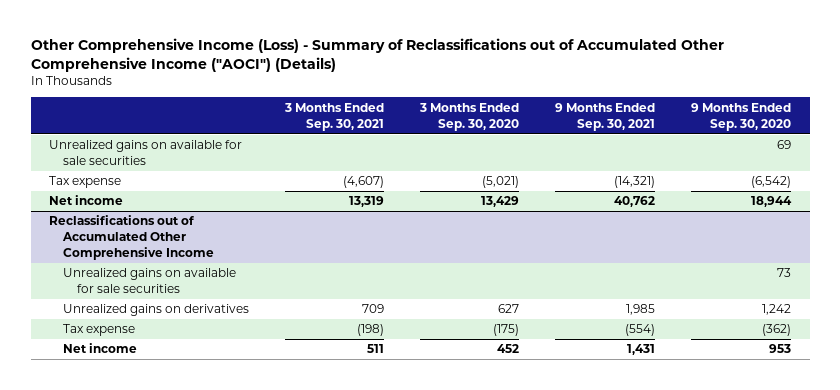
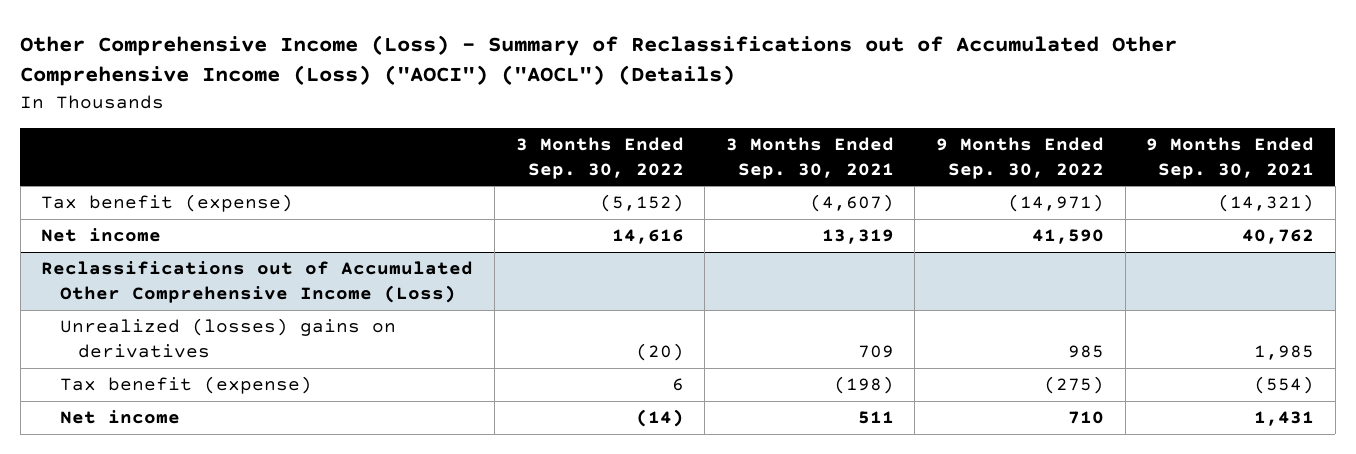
[30,37,724,72] Other Comprehensive Income (Loss) - Summary of Reclassifications out of Accumulated Other Comprehensive Income ("AOCI") (Details) -> [20,34,1178,87] Other Comprehensive Income (Loss) - Summary of Reclassifications out of Accumulated Other Comprehensive Income (Loss) ("AOCI") ("AOCL") (Details)
[419,102,520,131] 3 Months Ended Sep. 30, 2020 -> none
[691,102,792,131] 9 Months Ended Sep. 30, 2020 -> none
none -> [515,136,684,179] 3 Months Ended Sep. 30, 2022
none -> [935,136,1104,179] 9 Months Ended Sep. 30, 2022
[48,140,242,166] Unrealized gains on available for sale securities -> none
[48,176,121,189] Tax expense -> [41,194,294,213] Tax benefit (expense)
[62,268,236,294] Unrealized gains on available for sale securities -> none
[48,215,214,261] Reclassifications out of Accumulated Other Comprehensive Income -> [41,261,474,304] Reclassifications out of Accumulated Other Comprehensive Income (Loss)
[62,304,249,317] Unrealized gains on derivatives -> [59,318,396,359] Unrealized (losses) gains on derivatives
[62,324,135,337] Tax expense -> [59,376,312,395] Tax benefit (expense)

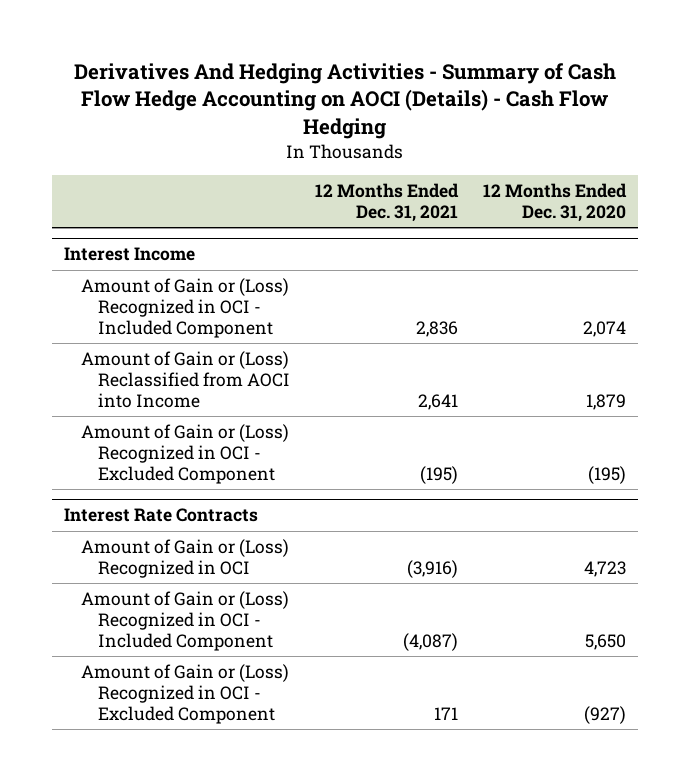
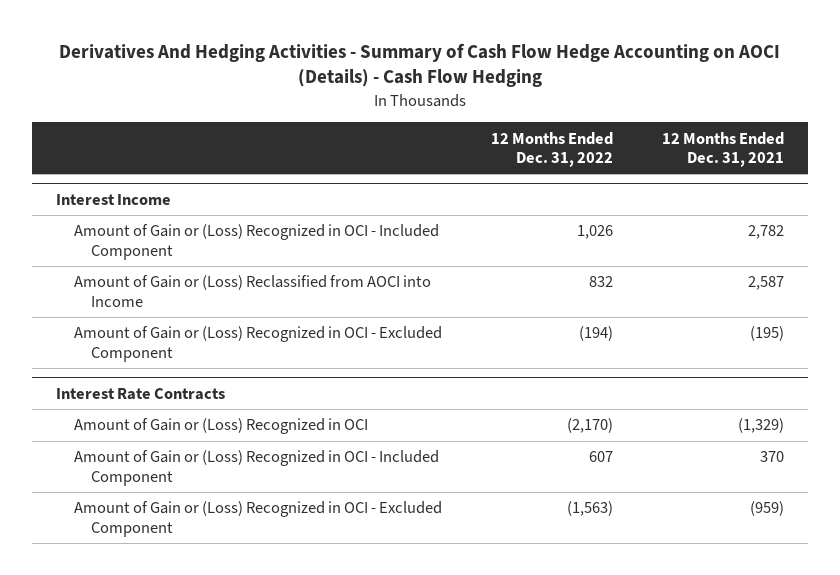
[482,183,627,223] 12 Months Ended Dec. 31, 2020 -> none
none -> [490,131,613,167] 12 Months Ended Dec. 31, 2022
[415,321,458,338] 2,836 -> [747,225,784,240] 2,782
[417,394,458,411] 2,641 -> [747,276,784,291] 2,587
[406,560,458,579] (3,916) -> [737,418,784,434] (1,329)
[402,633,458,652] (4,087) -> [759,451,784,463] 370
[433,707,458,721] 171 -> [749,501,784,517] (959)

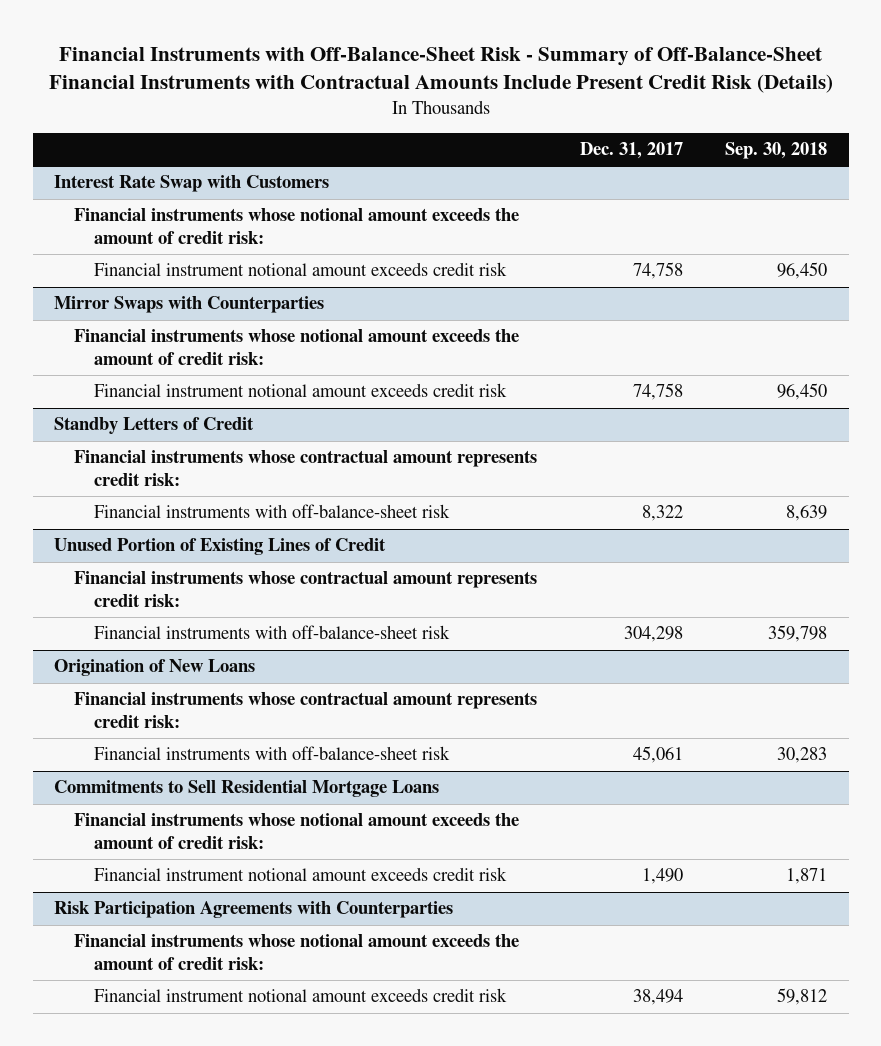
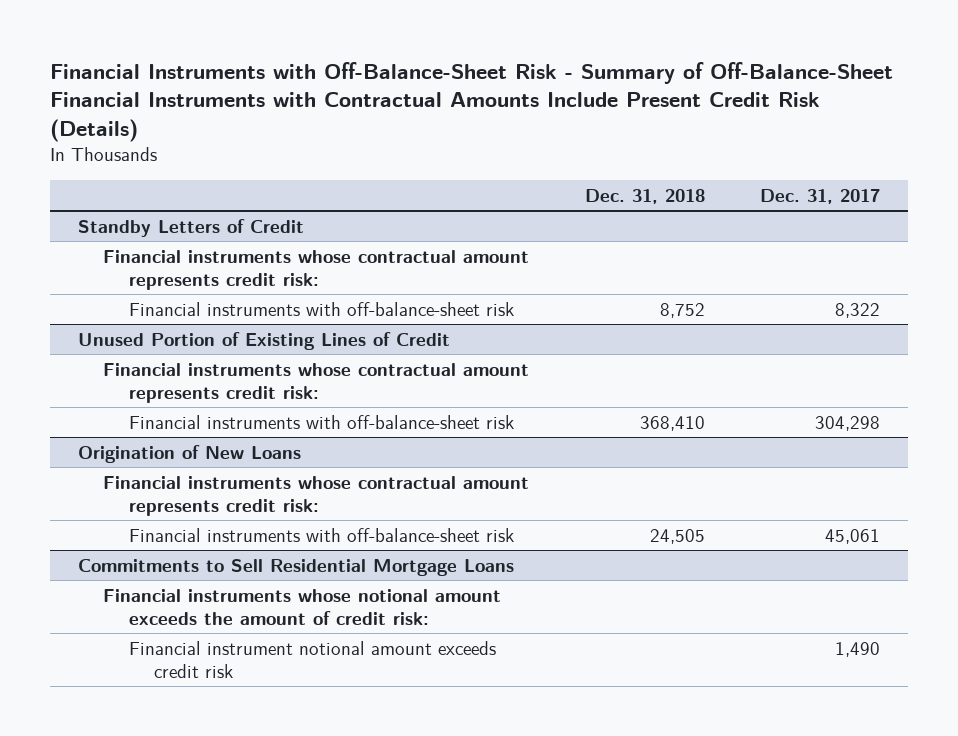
[725,141,828,159] Sep. 30, 2018 -> none
none -> [584,188,705,204] Dec. 31, 2018
[53,175,329,193] Interest Rate Swap with Customers -> none
[74,208,520,245] Financial instruments whose notional amount exceeds the amount of credit risk: -> none
[94,262,508,277] Financial instrument notional amount exceeds credit risk -> none
[53,296,324,314] Mirror Swaps with Counterparties -> none
[74,329,520,366] Financial instruments whose notional amount exceeds the amount of credit risk: -> none
[94,383,508,398] Financial instrument notional amount exceeds credit risk -> none
[53,901,453,919] Risk Participation Agreements with Counterparties -> none
[74,934,520,971] Financial instruments whose notional amount exceeds the amount of credit risk: -> none
[94,988,508,1003] Financial instrument notional amount exceeds credit risk -> none

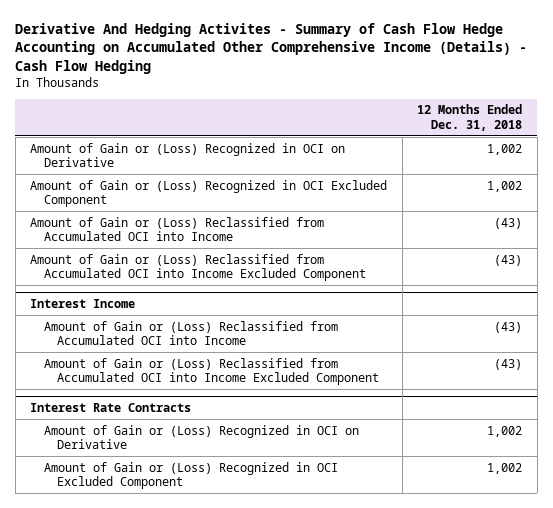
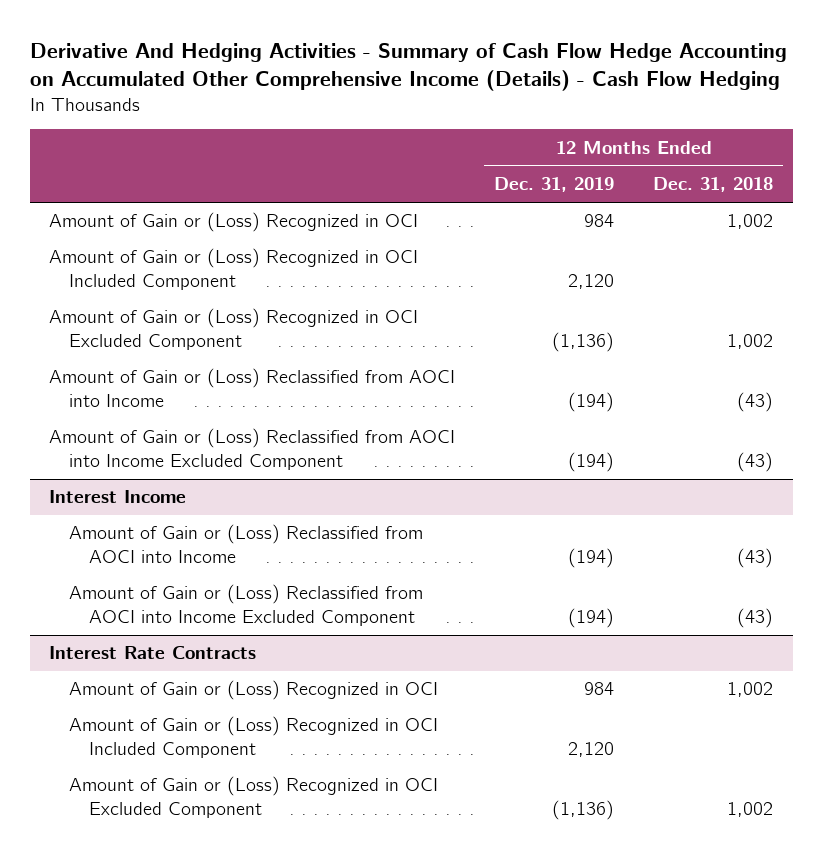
[15,22,528,74] Derivative And Hedging Activites - Summary of Cash Flow Hedge Accounting on Accumulated Other Comprehensive Income (Details) - Cash Flow Hedging -> [29,42,787,92] Derivative And Hedging Activities - Summary of Cash Flow Hedge Accounting on Accumulated Other Comprehensive Income (Details) - Cash Flow Hedging
none -> [494,177,615,193] Dec. 31, 2019
[30,142,346,167] Amount of Gain or (Loss) Recognized in OCI on Derivative -> [49,212,419,233] Amount of Gain or (Loss) Recognized in OCI
none -> [49,248,419,291] Amount of Gain or (Loss) Recognized in OCI Included Component
[30,216,325,241] Amount of Gain or (Loss) Reclassified from Accumulated OCI into Income -> [49,368,456,408] Amount of Gain or (Loss) Reclassified from AOCI into Income
[30,253,366,281] Amount of Gain or (Loss) Reclassified from Accumulated OCI into Income Excluded Component -> [49,428,456,471] Amount of Gain or (Loss) Reclassified from AOCI into Income Excluded Component
[43,320,338,345] Amount of Gain or (Loss) Reclassified from Accumulated OCI into Income -> [69,524,424,564] Amount of Gain or (Loss) Reclassified from AOCI into Income
[43,357,380,385] Amount of Gain or (Loss) Reclassified from Accumulated OCI into Income Excluded Component -> [69,584,424,627] Amount of Gain or (Loss) Reclassified from AOCI into Income Excluded Component
[43,424,359,449] Amount of Gain or (Loss) Recognized in OCI on Derivative -> [69,680,439,701] Amount of Gain or (Loss) Recognized in OCI
none -> [69,716,439,759] Amount of Gain or (Loss) Recognized in OCI Included Component

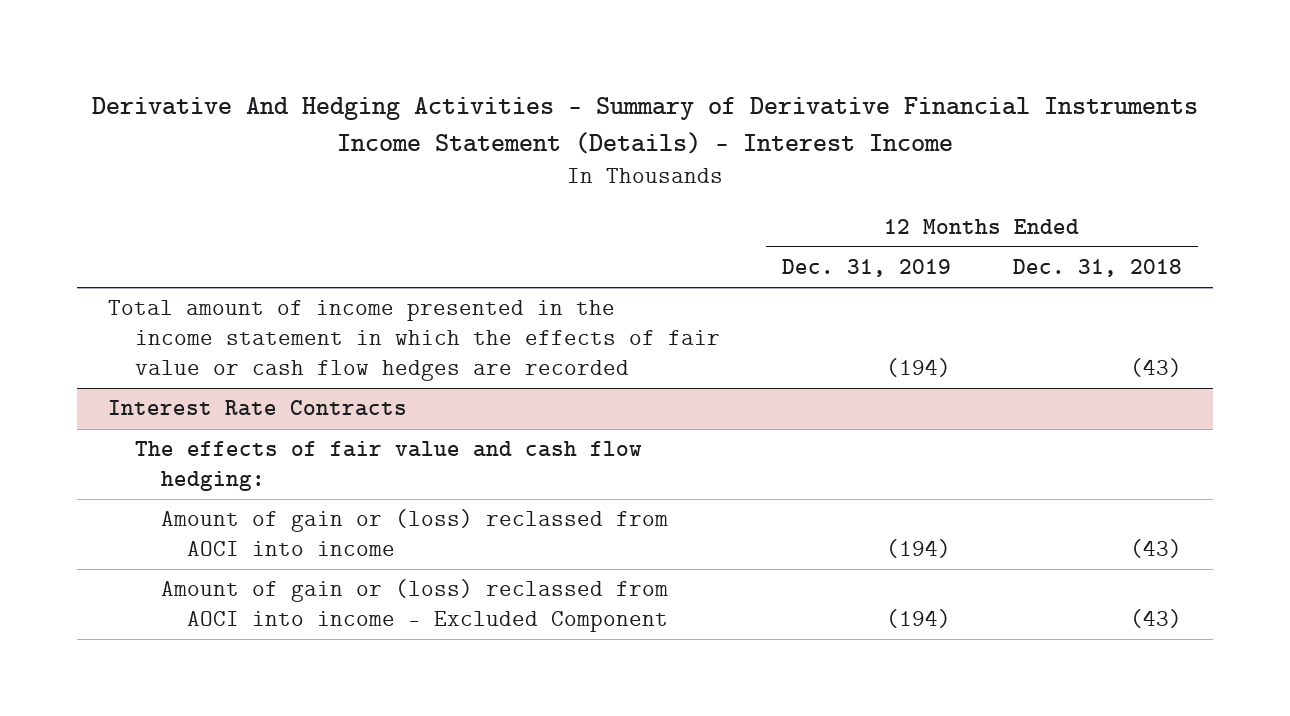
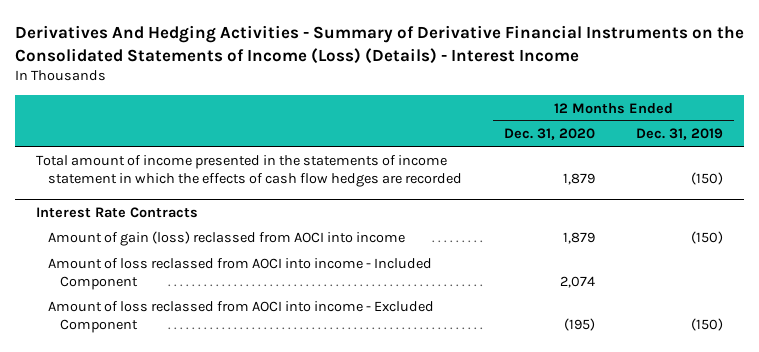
[92,96,1199,154] Derivative And Hedging Activities - Summary of Derivative Financial Instruments Income Statement (Details) - Interest Income -> [15,24,745,64] Derivatives And Hedging Activities - Summary of Derivative Financial Instruments on the Consolidated Statements of Income (Loss) (Details) - Interest Income
[1012,259,1182,278] Dec. 31, 2018 -> none
none -> [503,128,595,141] Dec. 31, 2020
[108,300,720,381] Total amount of income presented in the income statement in which the effects of fair value or cash flow hedges are recorded -> [36,155,463,187] Total amount of income presented in the statements of income statement in which the effects of cash flow hedges are recorded
[885,357,951,377] (194) -> [691,171,724,185] (150)
[134,441,642,492] The effects of fair value and cash flow hedging: -> none
[161,509,669,557] Amount of gain or (loss) reclassed from AOCI into income -> [48,231,406,247] Amount of gain (loss) reclassed from AOCI into income
[885,539,951,559] (194) -> [691,231,724,245] (150)
none -> [48,258,433,290] Amount of loss reclassed from AOCI into income - Included Component
[161,579,669,633] Amount of gain or (loss) reclassed from AOCI into income - Excluded Component -> [48,301,435,333] Amount of loss reclassed from AOCI into income - Excluded Component
[885,609,951,629] (194) -> [691,317,724,331] (150)

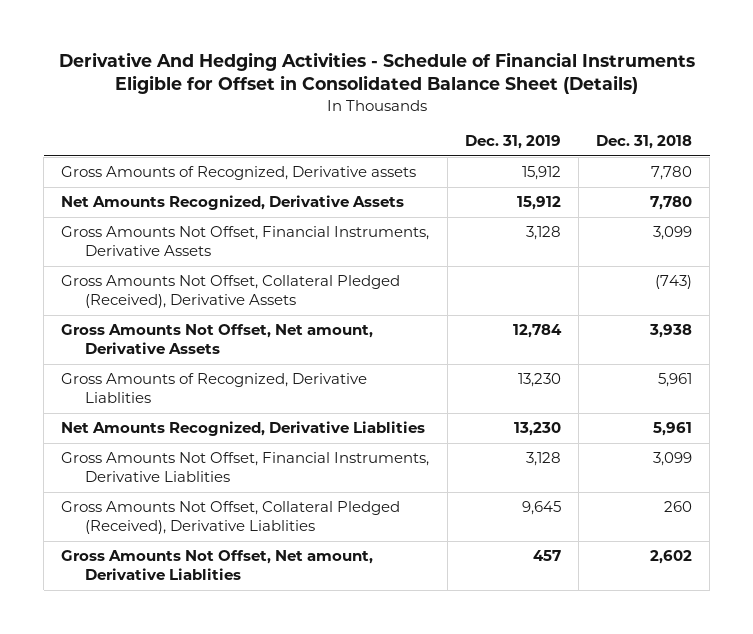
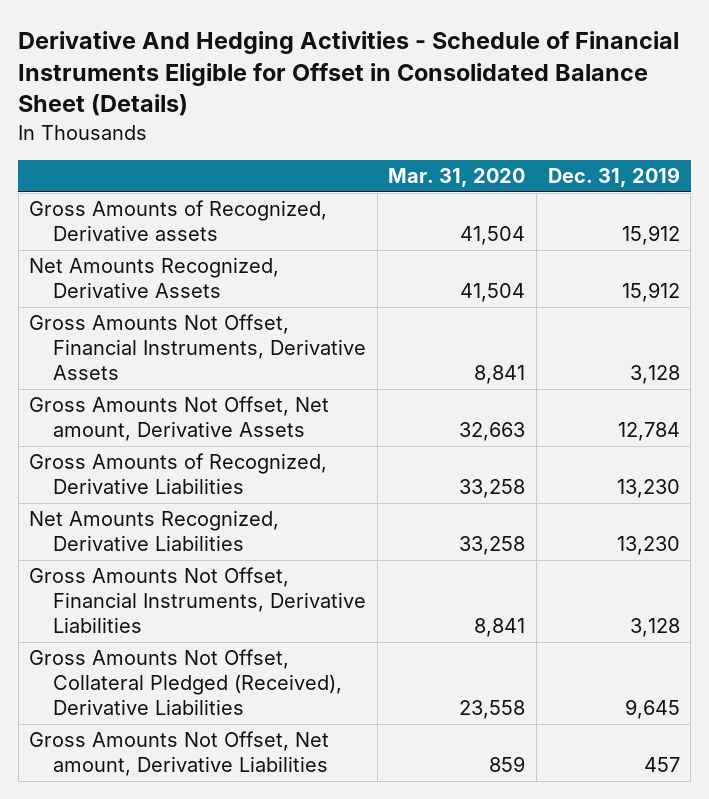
[595,135,692,150] Dec. 31, 2018 -> none
none -> [388,168,526,188] Mar. 31, 2020
[61,275,401,308] Gross Amounts Not Offset, Collateral Pledged (Received), Derivative Assets -> none
[61,373,368,403] Gross Amounts of Recognized, Derivative Liablities -> [29,453,328,495] Gross Amounts of Recognized, Derivative Liabilities
[61,421,426,437] Net Amounts Recognized, Derivative Liablities -> [29,510,280,552] Net Amounts Recognized, Derivative Liabilities
[61,452,430,482] Gross Amounts Not Offset, Financial Instruments, Derivative Liablities -> [29,567,367,634] Gross Amounts Not Offset, Financial Instruments, Derivative Liabilities
[61,501,401,534] Gross Amounts Not Offset, Collateral Pledged (Received), Derivative Liablities -> [29,649,343,716] Gross Amounts Not Offset, Collateral Pledged (Received), Derivative Liabilities
[61,550,374,580] Gross Amounts Not Offset, Net amount, Derivative Liablities -> [29,731,330,777] Gross Amounts Not Offset, Net amount, Derivative Liabilities

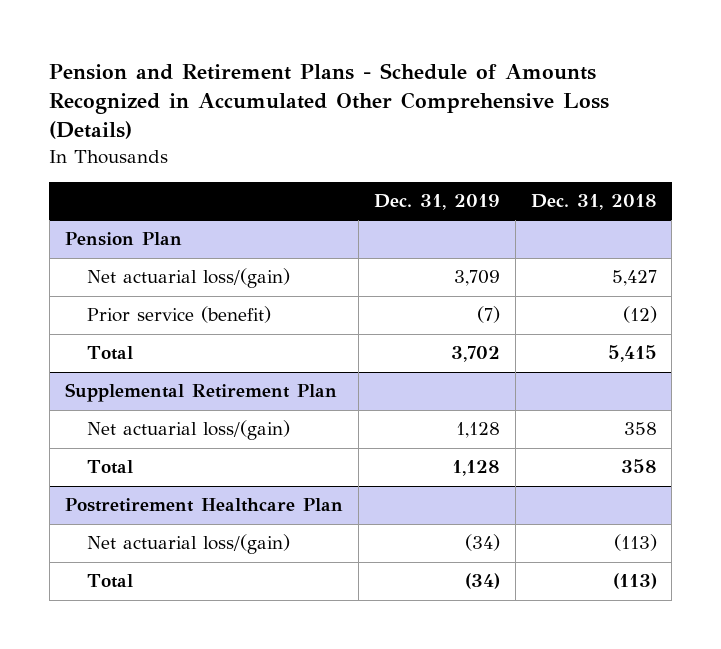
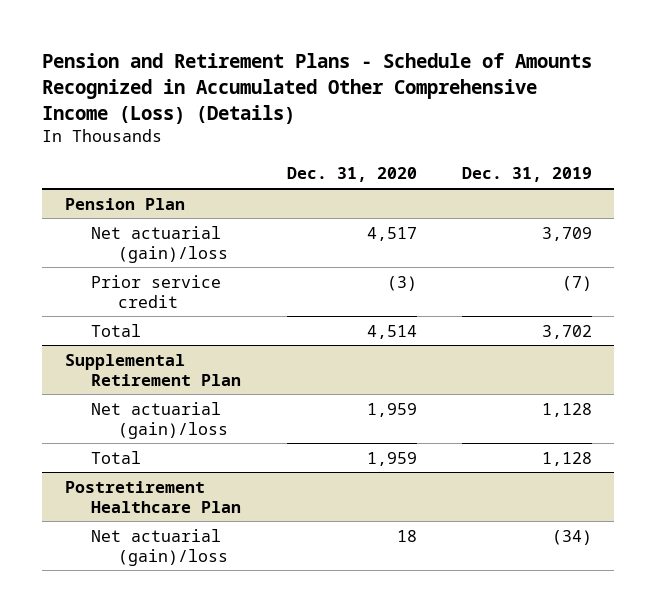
[49,62,610,140] Pension and Retirement Plans - Schedule of Amounts Recognized in Accumulated Other Comprehensive Loss (Details) -> [42,53,593,124] Pension and Retirement Plans - Schedule of Amounts Recognized in Accumulated Other Comprehensive Income (Loss) (Details)
[530,194,657,211] Dec. 31, 2018 -> none
none -> [286,167,417,183] Dec. 31, 2020
[87,268,291,289] Net actuarial loss/(gain) -> [91,225,228,263] Net actuarial (gain)/loss
[87,306,272,324] Prior service (benefit) -> [91,274,222,308] Prior service credit
[87,420,291,441] Net actuarial loss/(gain) -> [91,401,228,439] Net actuarial (gain)/loss
[87,574,134,589] Total -> none
[87,534,291,555] Net actuarial loss/(gain) -> [91,528,228,566] Net actuarial (gain)/loss

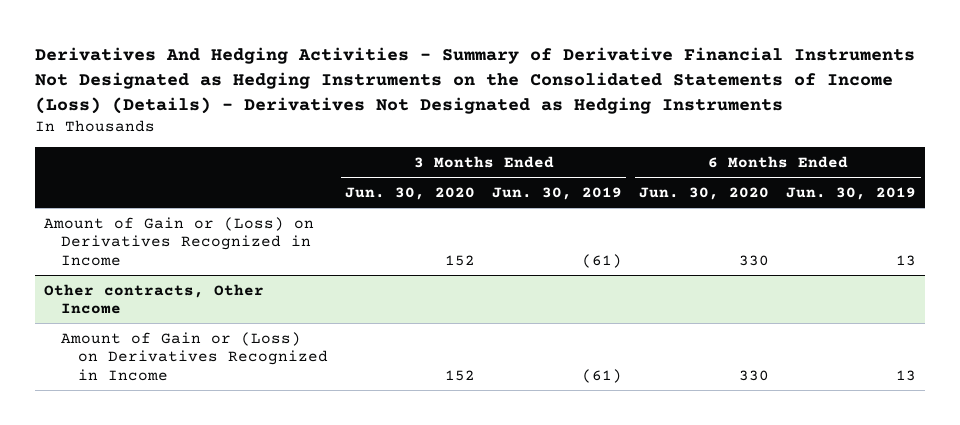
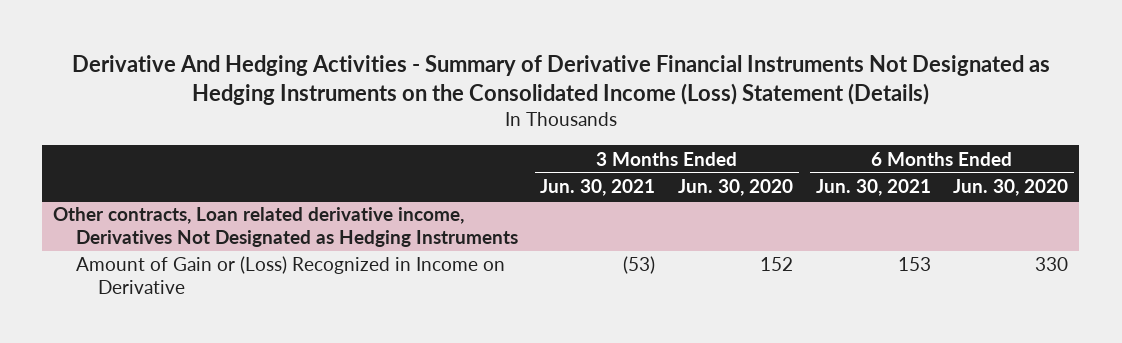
[34,46,915,114] Derivatives And Hedging Activities - Summary of Derivative Financial Instruments Not Designated as Hedging Instruments on the Consolidated Statements of Income (Loss) (Details) - Derivatives Not Designated as Hedging Instruments -> [71,54,1050,105] Derivative And Hedging Activities - Summary of Derivative Financial Instruments Not Designated as Hedging Instruments on the Consolidated Income (Loss) Statement (Details)
[492,186,623,200] Jun. 30, 2019 -> none
[786,186,917,200] Jun. 30, 2019 -> none
none -> [540,179,656,197] Jun. 30, 2021
none -> [815,179,931,197] Jun. 30, 2021
[43,283,264,315] Other contracts, Other Income -> none
[60,331,328,381] Amount of Gain or (Loss) on Derivatives Recognized in Income -> none
none -> [53,207,518,247] Other contracts, Loan related derivative income, Derivatives Not Designated as Hedging Instruments
[43,216,314,266] Amount of Gain or (Loss) on Derivatives Recognized in Income -> [75,256,505,294] Amount of Gain or (Loss) Recognized in Income on Derivative

